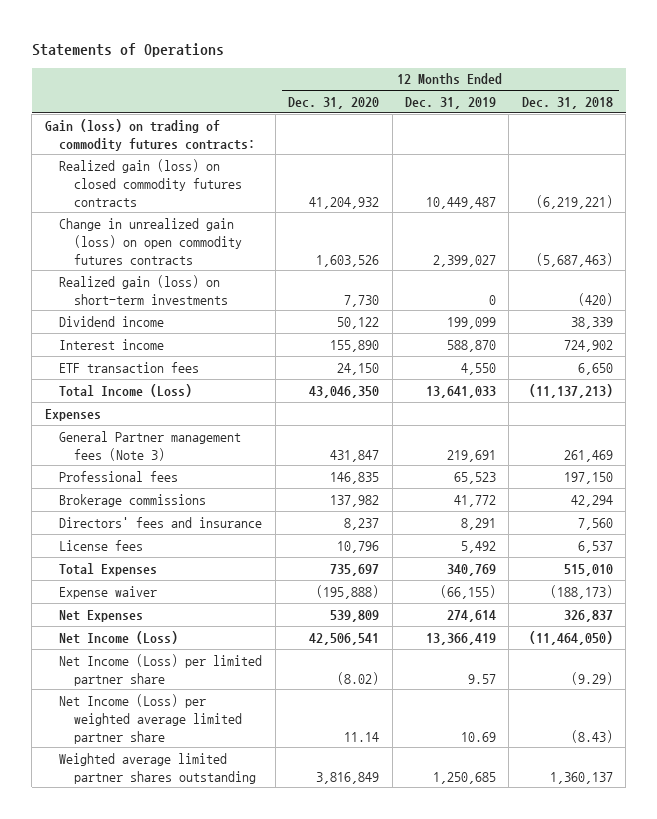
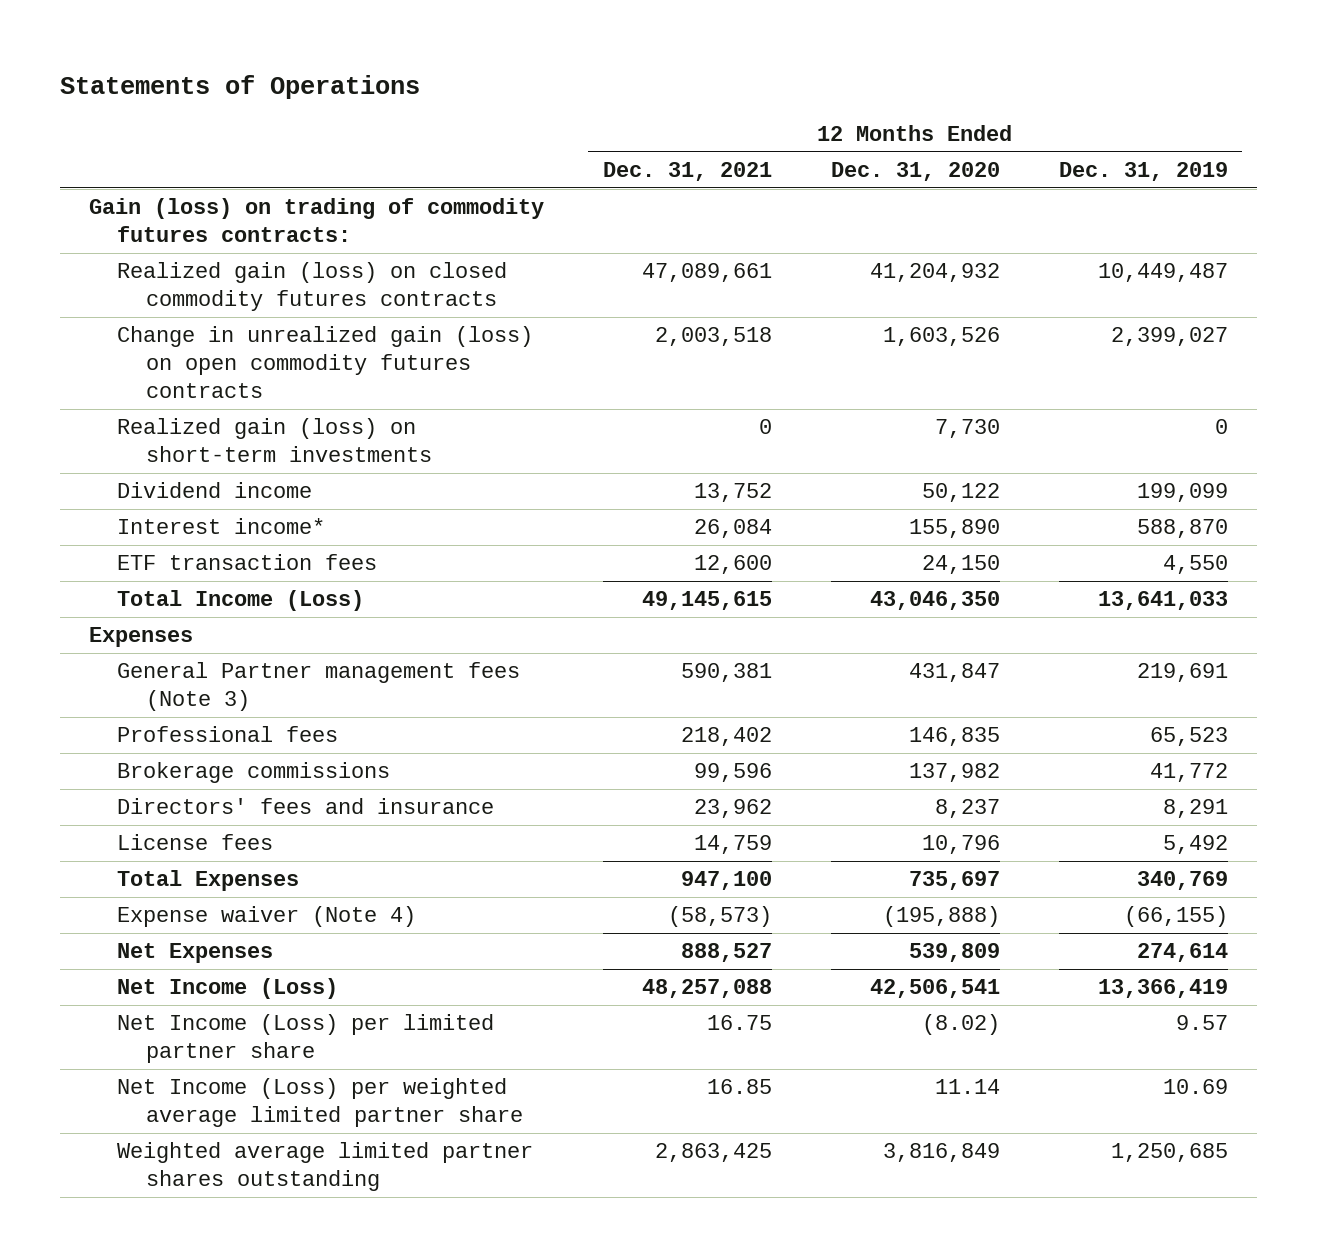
[521,96,613,109] Dec. 31, 2018 -> none
none -> [603,161,773,181] Dec. 31, 2021
[59,338,165,350] Interest income -> [117,518,326,535] Interest income*
[59,585,158,599] Expense waiver -> [117,906,417,928] Expense waiver (Note 4)

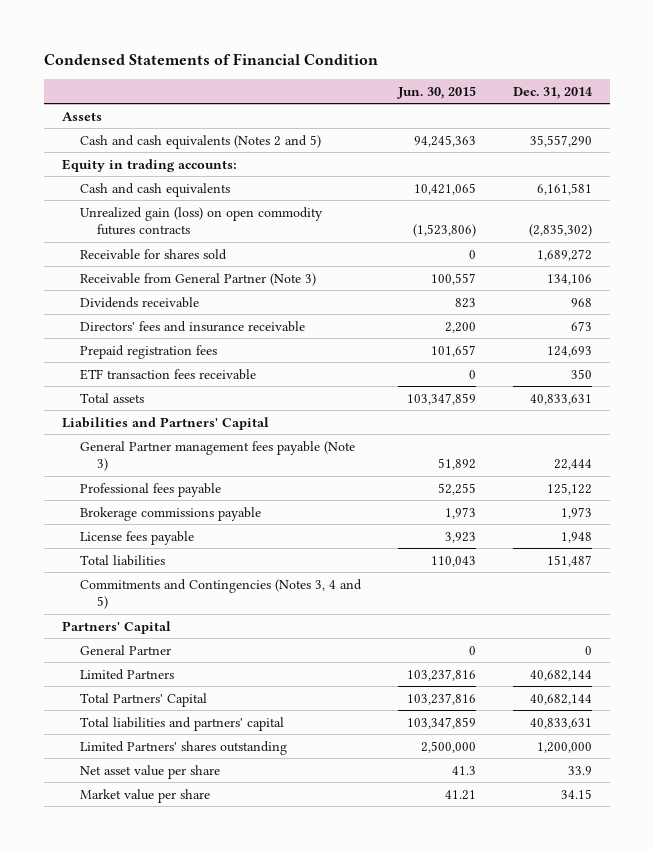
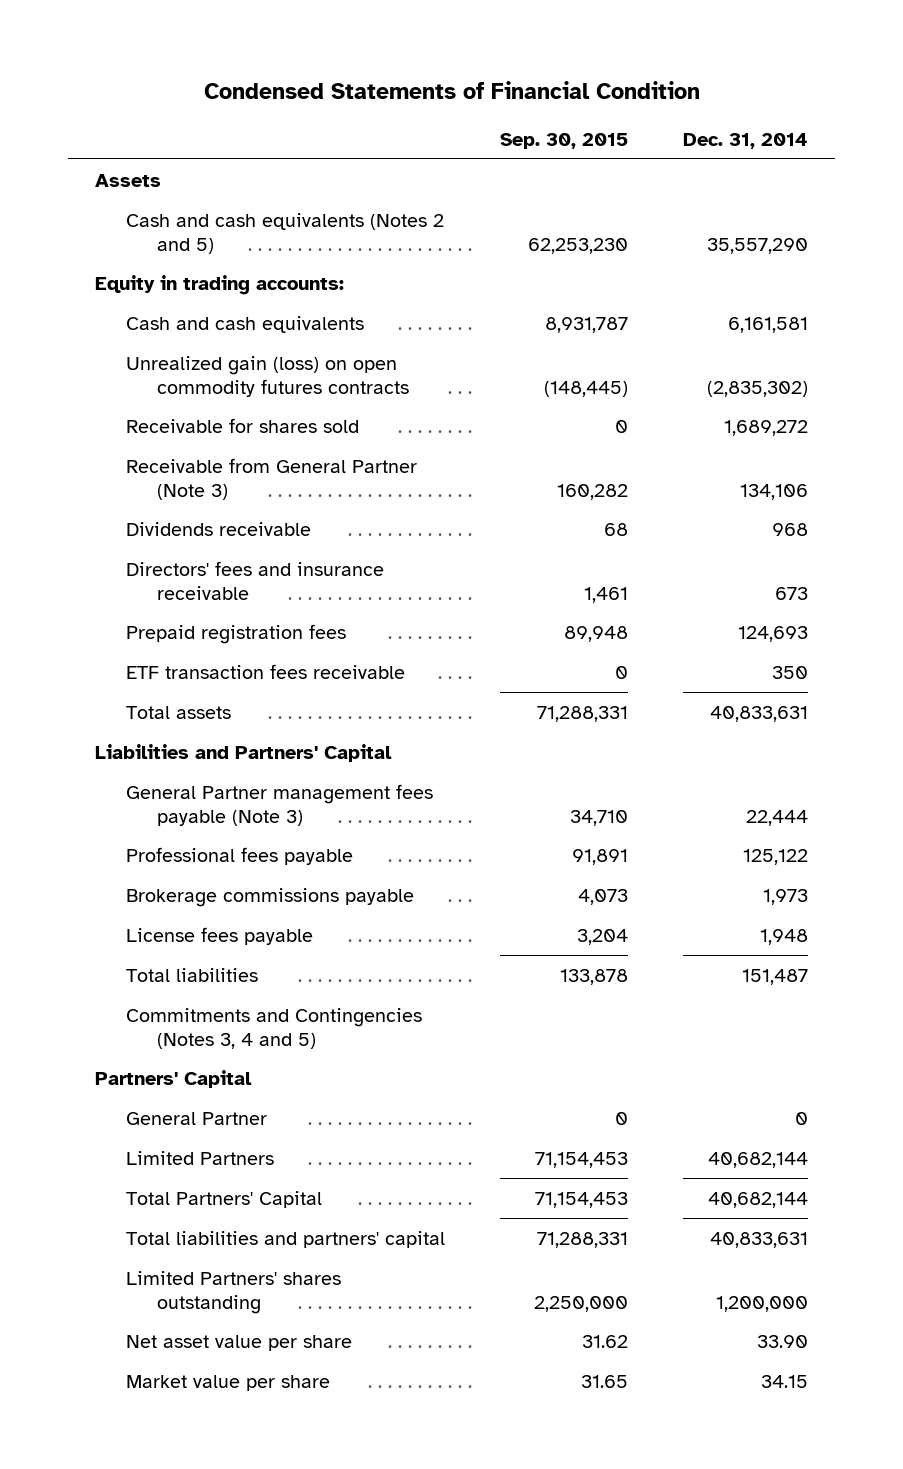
[396,85,476,99] Jun. 30, 2015 -> none
none -> [499,132,628,149] Sep. 30, 2015
[567,765,592,775] 33.9 -> [756,1334,808,1348] 33.90

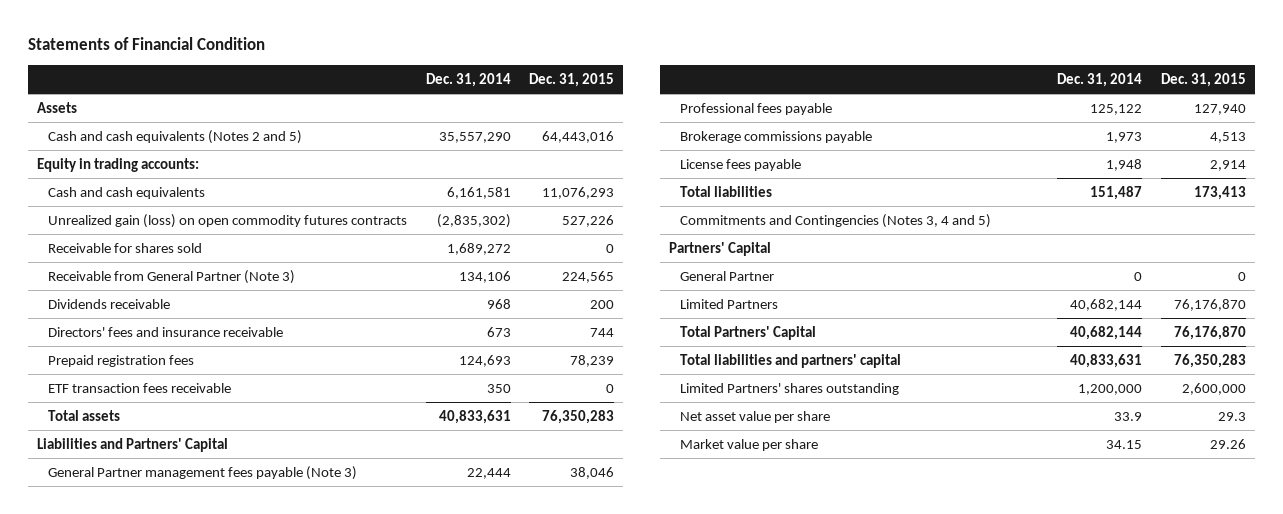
[203,81,700,100] Condensed Statements of Financial Condition -> [27,37,265,51] Statements of Financial Condition
[499,132,628,149] Sep. 30, 2015 -> none
none -> [529,72,615,87] Dec. 31, 2015
[756,1334,808,1348] 33.90 -> [1114,411,1143,421] 33.9

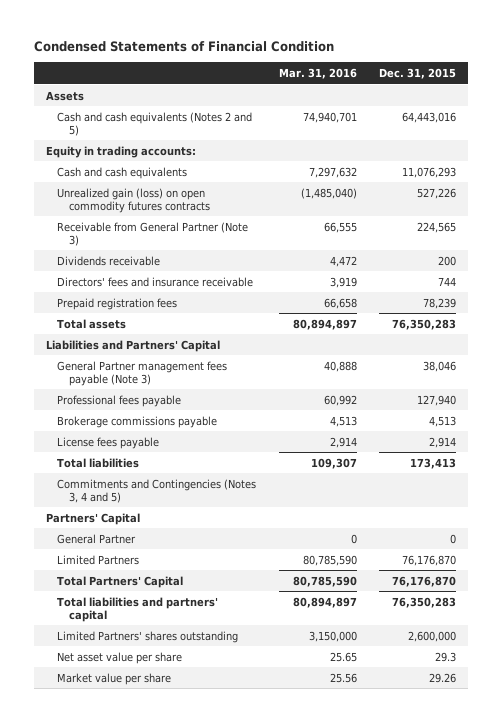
[27,37,265,51] Statements of Financial Condition -> [34,41,335,53] Condensed Statements of Financial Condition
[425,72,511,87] Dec. 31, 2014 -> none
none -> [278,67,357,79] Mar. 31, 2016
[48,242,203,253] Receivable for shares sold -> none
[48,382,232,393] ETF transaction fees receivable -> none

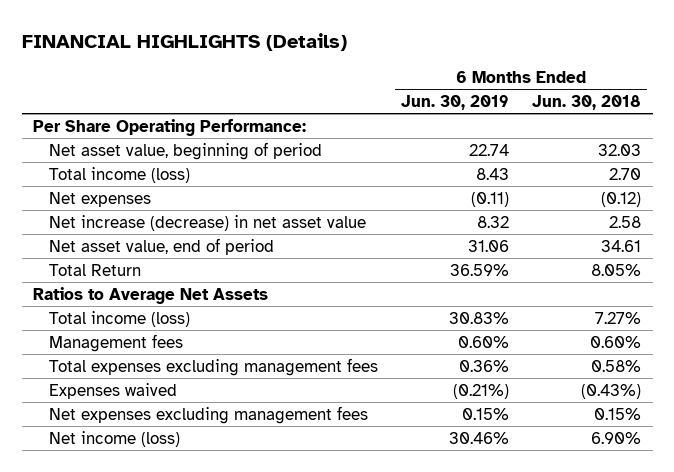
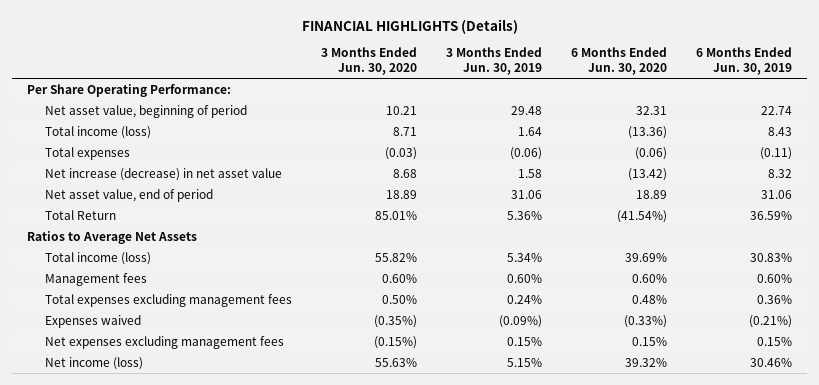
[531,95,641,111] Jun. 30, 2018 -> none
none -> [321,47,418,76] 3 Months Ended Jun. 30, 2020
none -> [446,47,543,76] 3 Months Ended Jun. 30, 2019
none -> [571,47,668,76] 6 Months Ended Jun. 30, 2020
[48,191,151,207] Net expenses -> [44,146,130,160] Total expenses

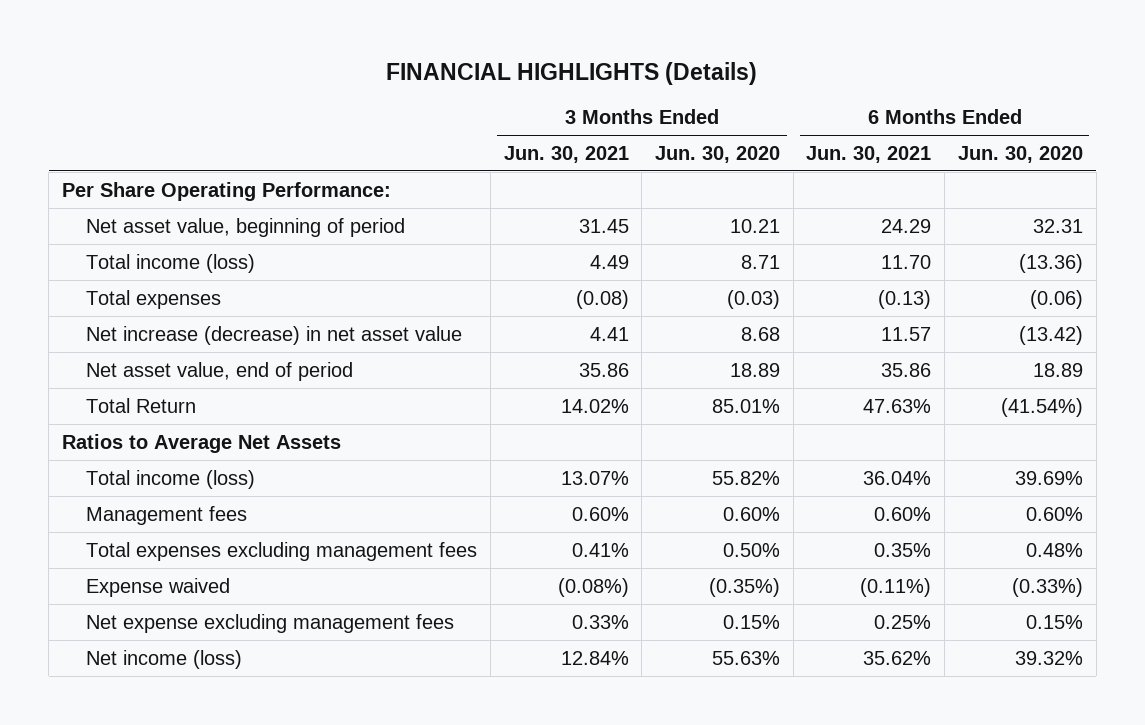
[446,47,543,76] 3 Months Ended Jun. 30, 2019 -> none
[696,47,793,76] 6 Months Ended Jun. 30, 2019 -> none
none -> [503,146,629,164] Jun. 30, 2021
none -> [806,146,932,164] Jun. 30, 2021
[44,314,141,328] Expenses waived -> [86,577,231,597] Expense waived
[44,335,284,349] Net expenses excluding management fees -> [86,613,455,633] Net expense excluding management fees
[374,335,418,349] (0.15%) -> [723,614,781,629] 0.15%

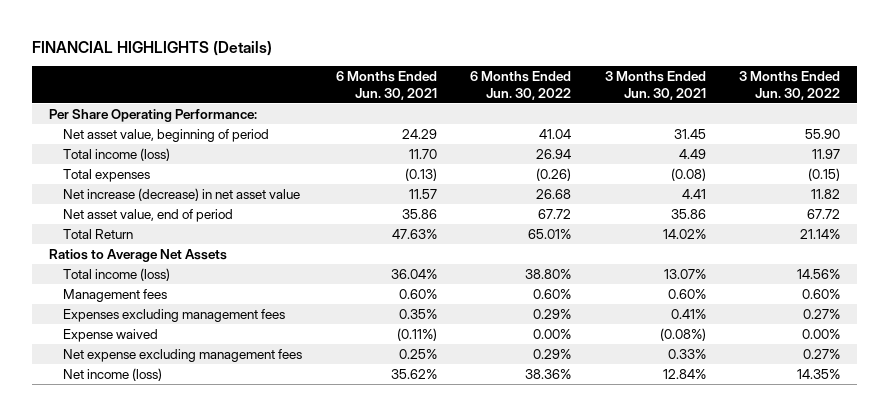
[655,146,781,164] Jun. 30, 2020 -> none
[957,146,1083,164] Jun. 30, 2020 -> none
none -> [470,70,572,100] 6 Months Ended Jun. 30, 2022
none -> [739,70,841,100] 3 Months Ended Jun. 30, 2022
[86,541,478,561] Total expenses excluding management fees -> [62,308,285,322] Expenses excluding management fees

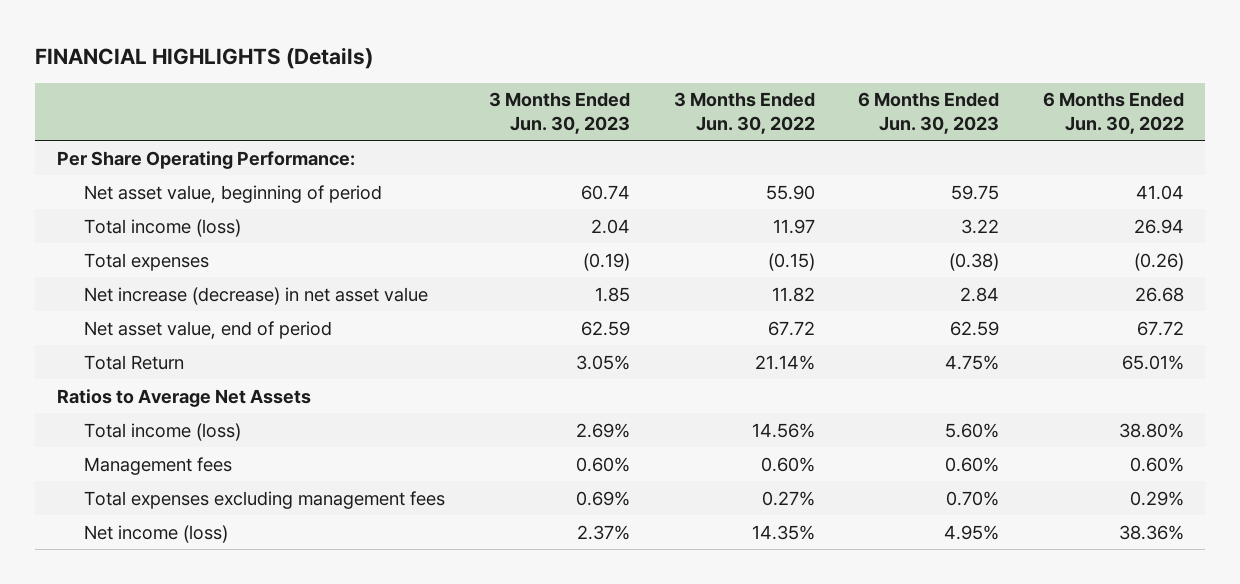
[335,70,437,100] 6 Months Ended Jun. 30, 2021 -> none
[604,70,706,100] 3 Months Ended Jun. 30, 2021 -> none
none -> [489,92,631,135] 3 Months Ended Jun. 30, 2023
none -> [858,92,1000,135] 6 Months Ended Jun. 30, 2023
[62,328,158,342] Expense waived -> none
[62,348,302,362] Net expense excluding management fees -> none
[62,308,285,322] Expenses excluding management fees -> [84,490,446,509] Total expenses excluding management fees

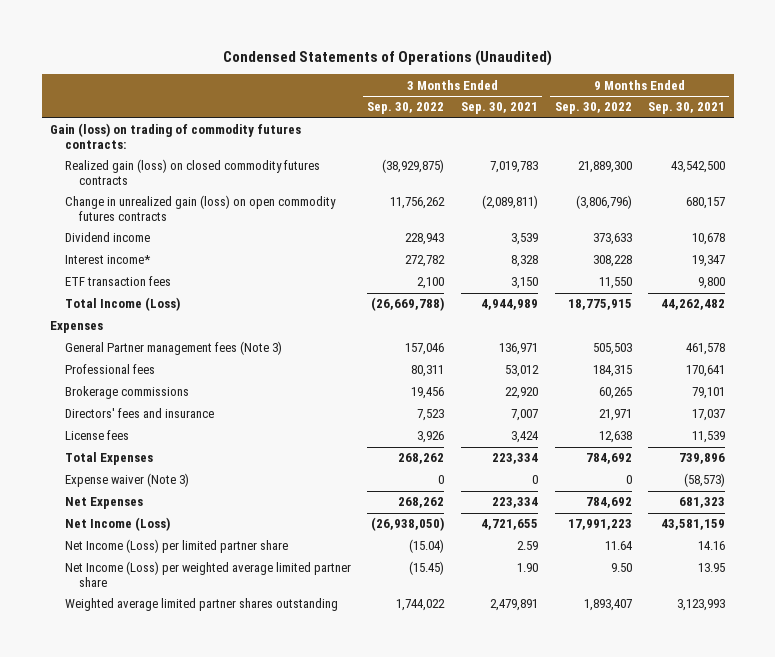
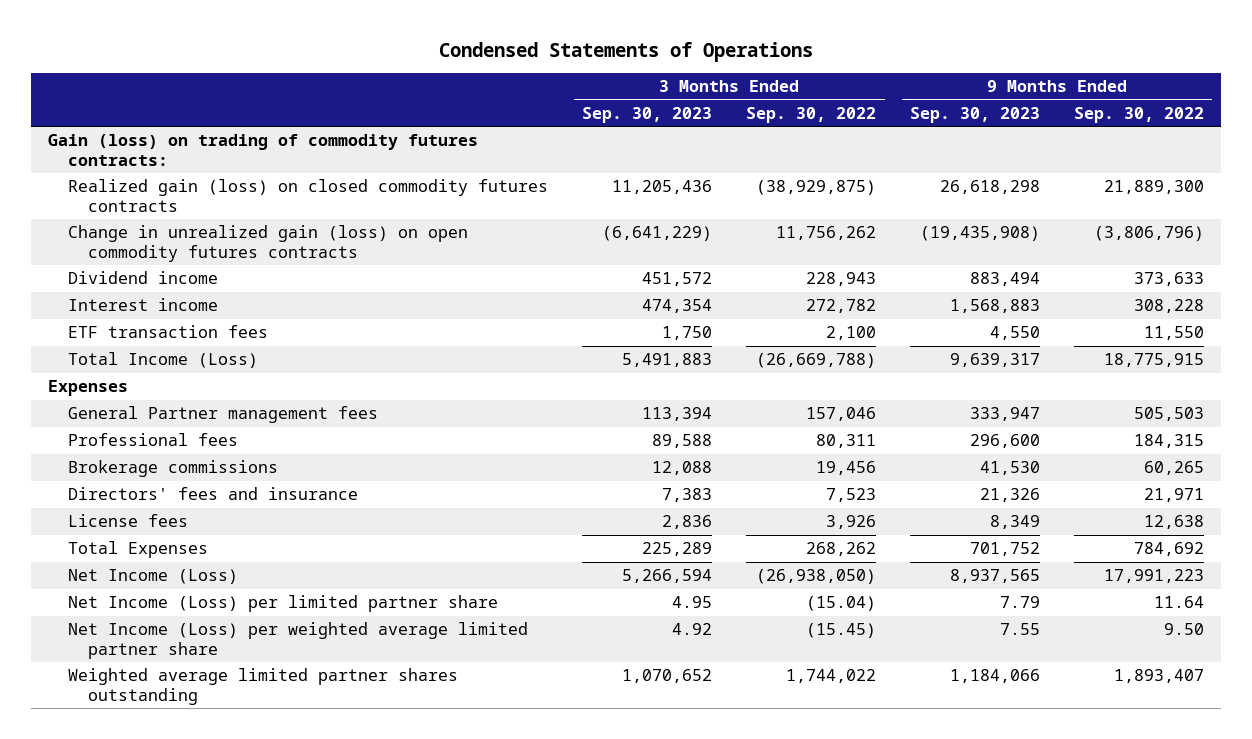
[222,49,552,66] Condensed Statements of Operations (Unaudited) -> [439,41,814,62] Condensed Statements of Operations
[460,102,538,115] Sep. 30, 2021 -> none
[648,102,726,115] Sep. 30, 2021 -> none
none -> [582,106,713,123] Sep. 30, 2023
none -> [910,106,1041,123] Sep. 30, 2023
[64,255,151,265] Interest income* -> [68,298,219,312] Interest income
[64,341,282,356] General Partner management fees (Note 3) -> [68,406,379,424] General Partner management fees
[64,473,189,488] Expense waiver (Note 3) -> none
[64,497,143,510] Net Expenses -> none

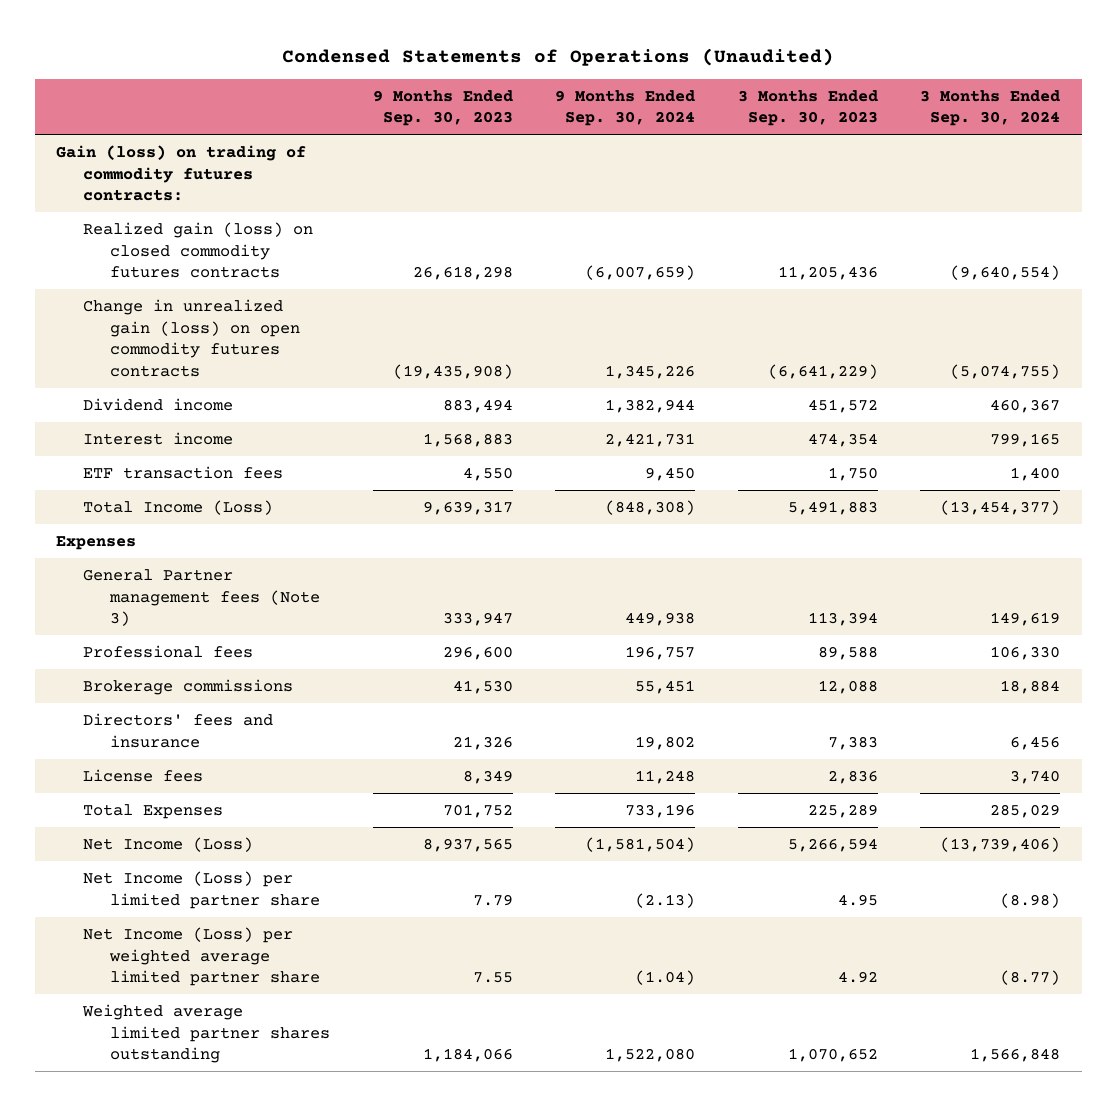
[439,41,814,62] Condensed Statements of Operations -> [282,47,835,66] Condensed Statements of Operations (Unaudited)
[746,106,877,123] Sep. 30, 2022 -> none
[1073,106,1204,123] Sep. 30, 2022 -> none
none -> [555,89,696,127] 9 Months Ended Sep. 30, 2024
none -> [920,89,1061,127] 3 Months Ended Sep. 30, 2024
[68,406,379,424] General Partner management fees -> [83,568,321,627] General Partner management fees (Note 3)

